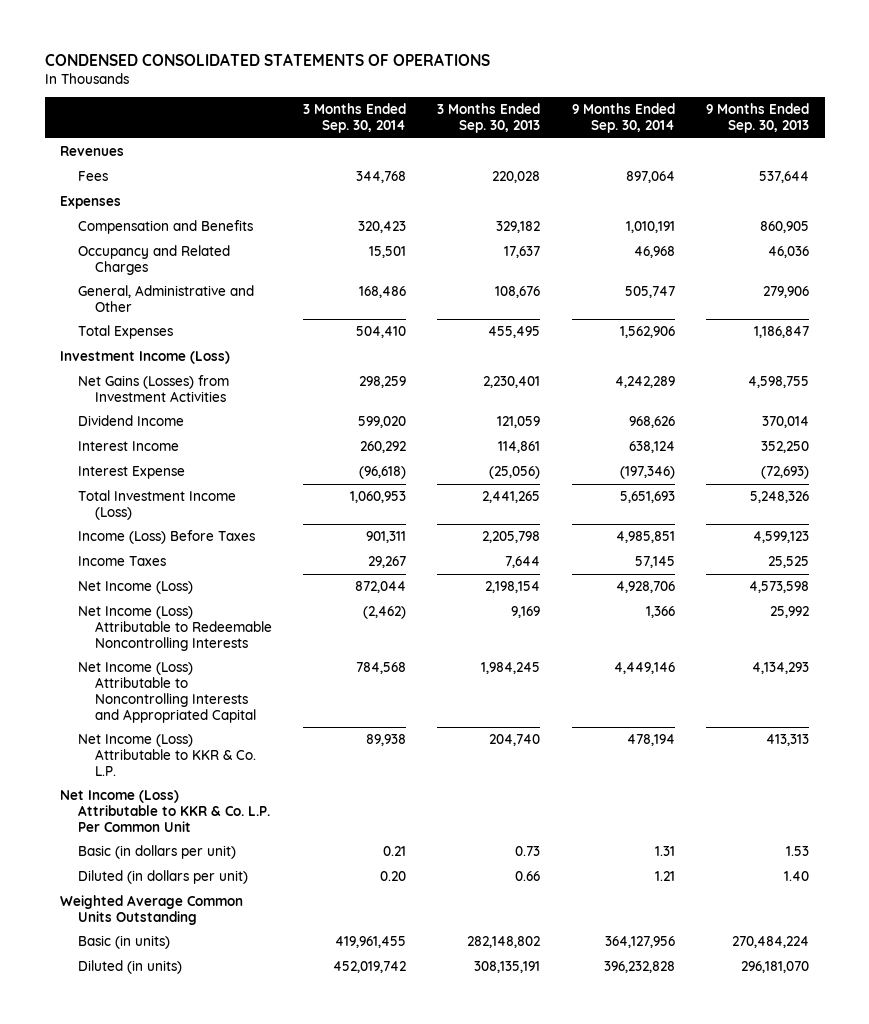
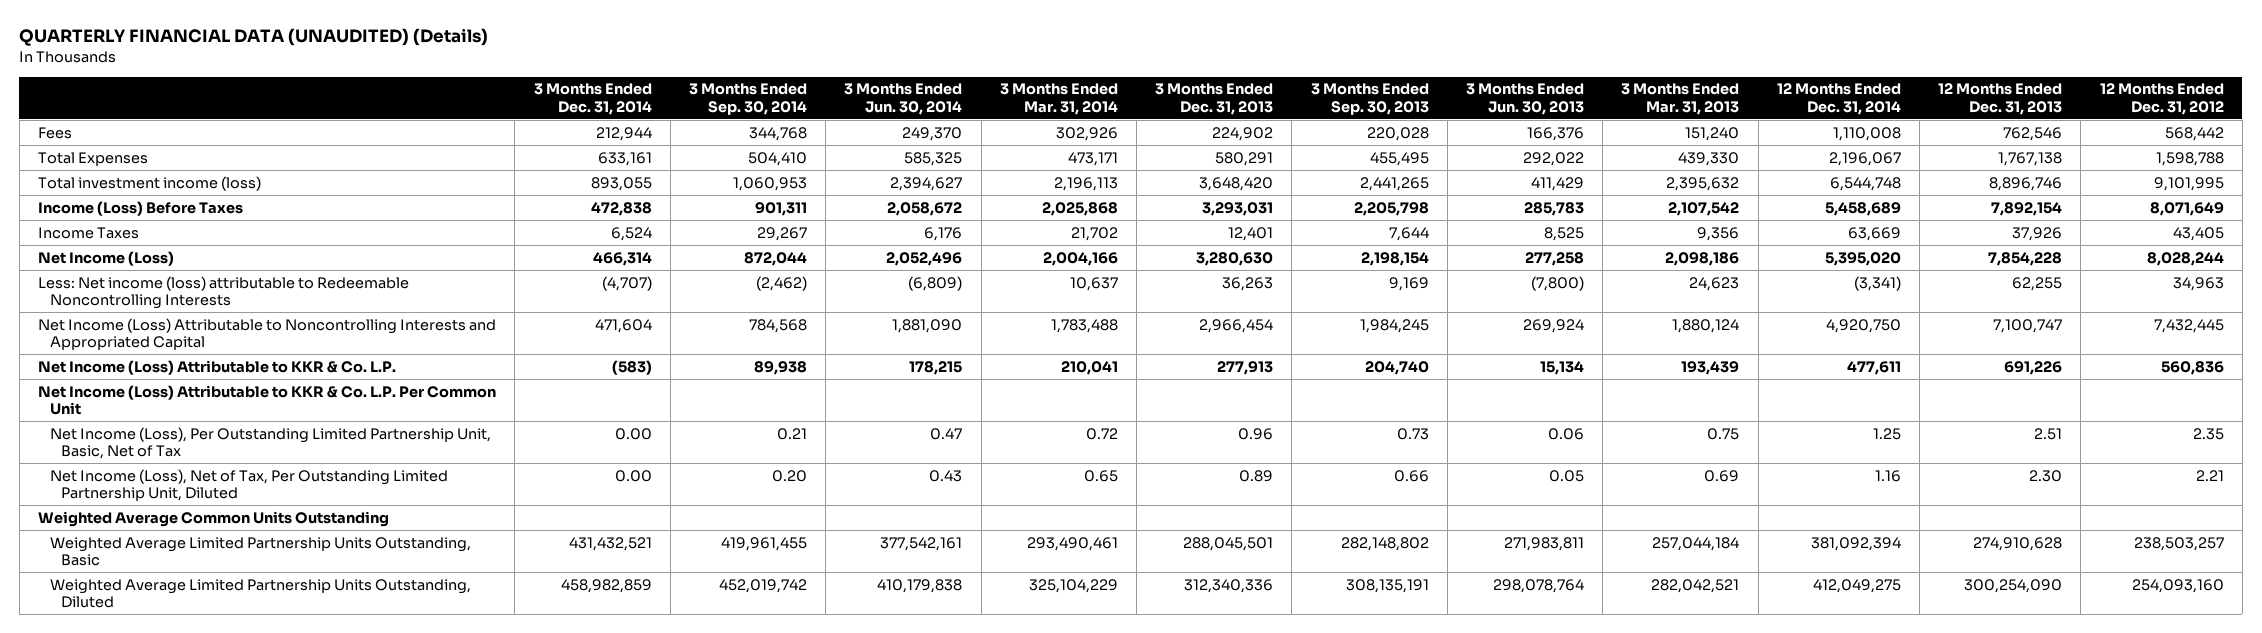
[44,52,490,66] CONDENSED CONSOLIDATED STATEMENTS OF OPERATIONS -> [19,28,489,47] QUARTERLY FINANCIAL DATA (UNAUDITED) (Details)
[571,103,675,134] 9 Months Ended Sep. 30, 2014 -> none
[706,103,810,134] 9 Months Ended Sep. 30, 2013 -> none
none -> [533,83,652,115] 3 Months Ended Dec. 31, 2014
none -> [844,83,963,115] 3 Months Ended Jun. 30, 2014
none -> [999,83,1118,115] 3 Months Ended Mar. 31, 2014
none -> [1155,83,1274,115] 3 Months Ended Dec. 31, 2013
none -> [1466,83,1585,115] 3 Months Ended Jun. 30, 2013
none -> [1621,83,1740,115] 3 Months Ended Mar. 31, 2013
none -> [1776,83,1901,115] 12 Months Ended Dec. 31, 2014
none -> [1938,83,2063,115] 12 Months Ended Dec. 31, 2013
none -> [2099,83,2224,115] 12 Months Ended Dec. 31, 2012
[60,146,125,157] Revenues -> none
[60,196,122,210] Expenses -> none
[77,220,253,235] Compensation and Benefits -> none
[77,245,230,275] Occupancy and Related Charges -> none
[77,285,254,312] General, Administrative and Other -> none
[60,351,231,365] Investment Income (Loss) -> none
[77,375,229,402] Net Gains (Losses) from Investment Activities -> none
[77,415,184,427] Dividend Income -> none
[77,441,179,452] Interest Income -> none
[77,466,185,480] Interest Expense -> none
[77,490,236,520] Total Investment Income (Loss) -> [38,175,262,191] Total investment income (loss)
[77,606,272,651] Net Income (Loss) Attributable to Redeemable Noncontrolling Interests -> [38,275,410,310] Less: Net income (loss) attributable to Redeemable Noncontrolling Interests
[77,845,236,860] Basic (in dollars per unit) -> [49,426,491,460] Net Income (Loss), Per Outstanding Limited Partnership Unit, Basic, Net of Tax
[77,870,248,885] Diluted (in dollars per unit) -> [49,468,448,502] Net Income (Loss), Net of Tax, Per Outstanding Limited Partnership Unit, Diluted
[77,935,170,950] Basic (in units) -> [49,536,471,567] Weighted Average Limited Partnership Units Outstanding, Basic
[77,960,182,975] Diluted (in units) -> [49,578,471,609] Weighted Average Limited Partnership Units Outstanding, Diluted

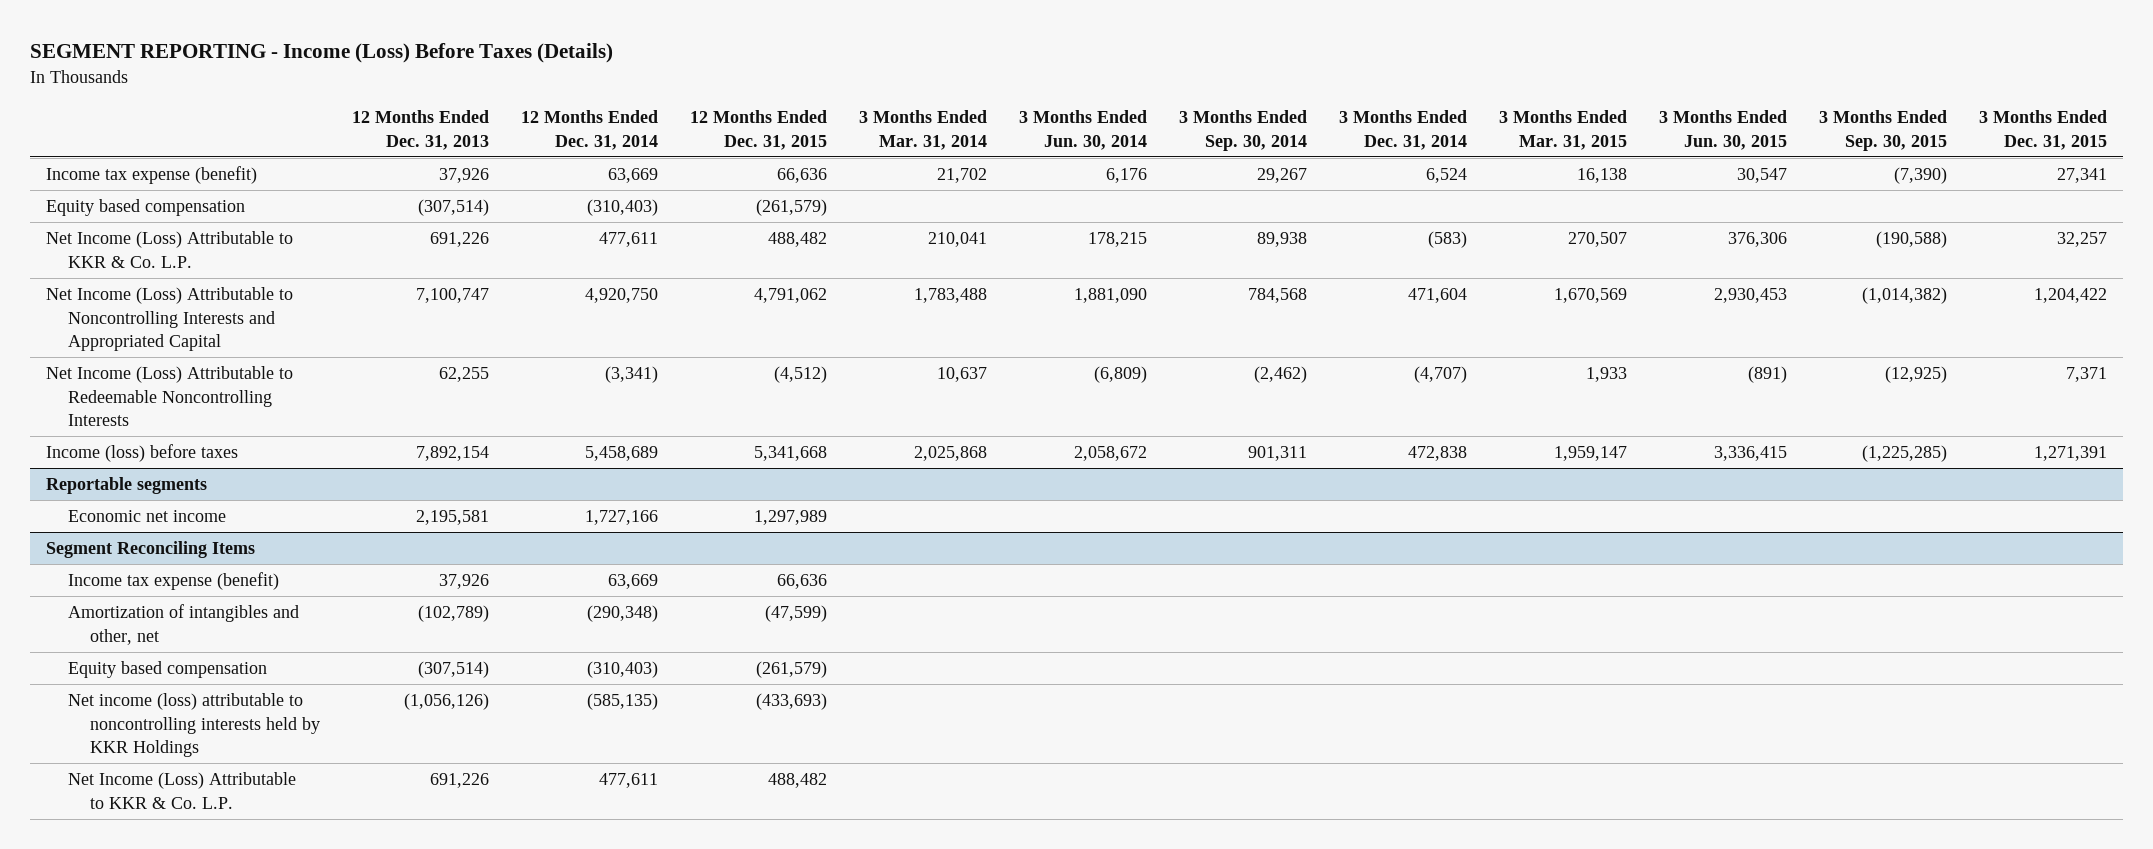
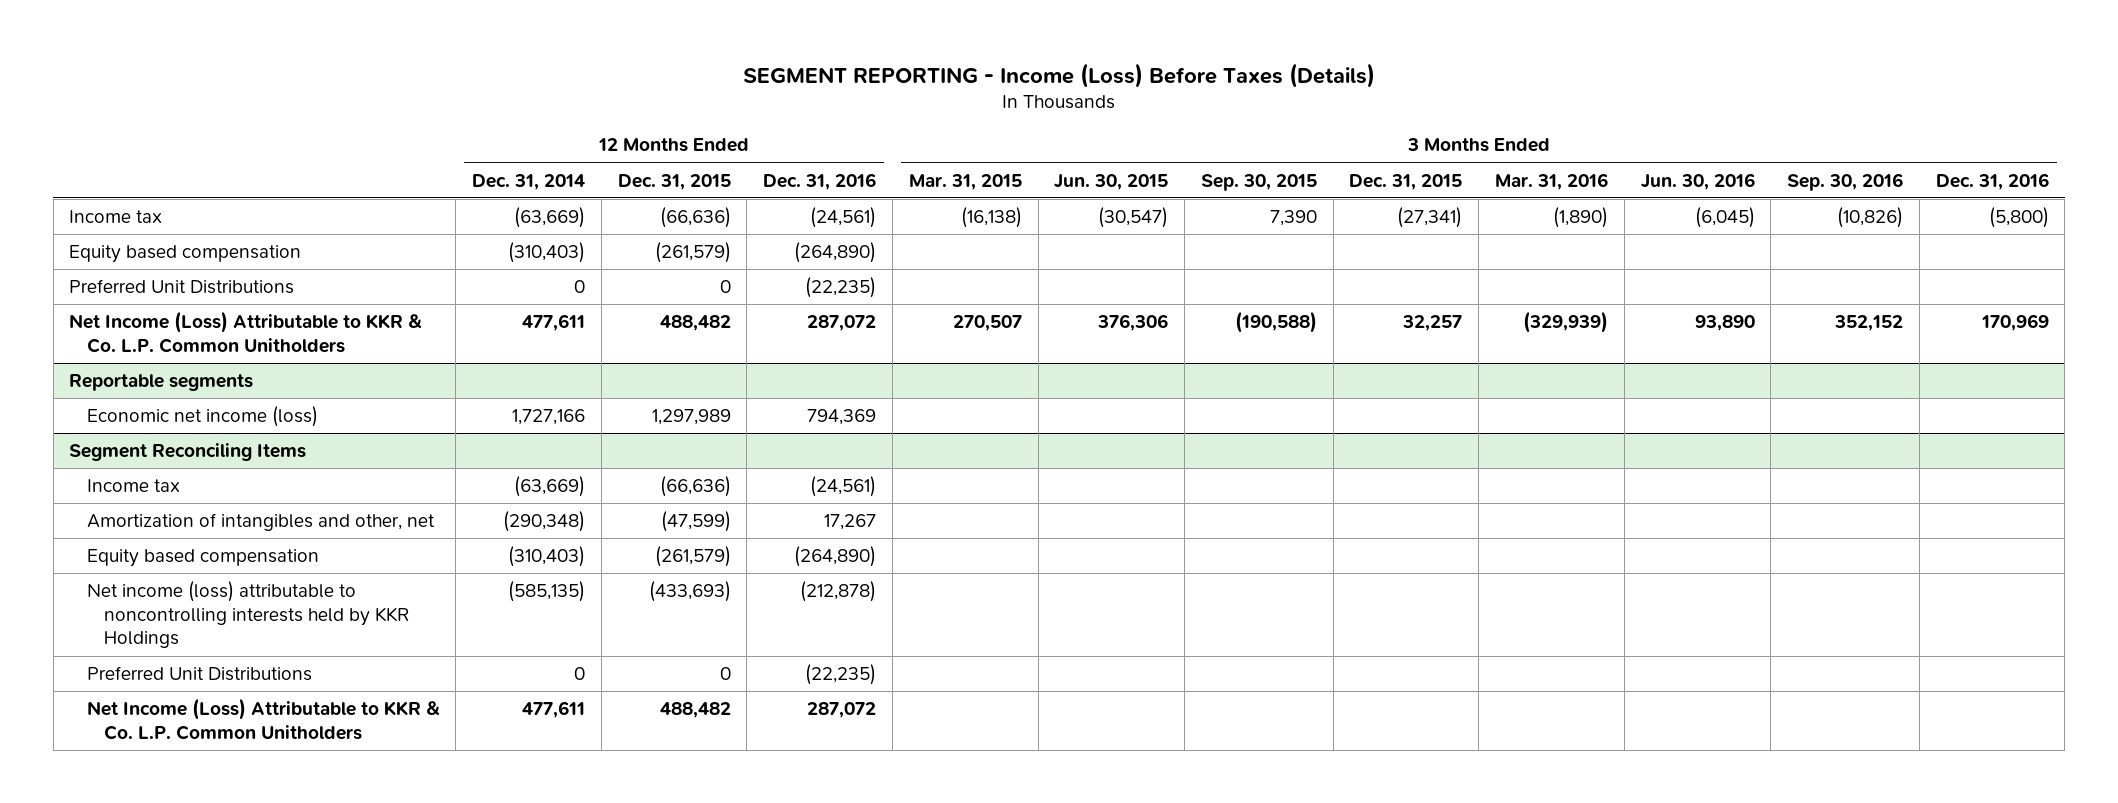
[352,110,490,150] 12 Months Ended Dec. 31, 2013 -> none
[859,110,988,150] 3 Months Ended Mar. 31, 2014 -> none
[1019,110,1148,150] 3 Months Ended Jun. 30, 2014 -> none
[1179,110,1308,151] 3 Months Ended Sep. 30, 2014 -> none
[1339,110,1468,150] 3 Months Ended Dec. 31, 2014 -> none
none -> [763,172,877,190] Dec. 31, 2016
none -> [1494,172,1608,190] Mar. 31, 2016
none -> [1640,172,1755,190] Jun. 30, 2016
none -> [1787,172,1904,191] Sep. 30, 2016
none -> [1935,172,2049,190] Dec. 31, 2016
[46,165,258,184] Income tax expense (benefit) -> [69,210,163,224] Income tax
[608,167,659,183] 63,669 -> [514,207,586,229] (63,669)
[777,167,828,183] 66,636 -> [659,207,731,229] (66,636)
[1577,167,1628,183] 16,138 -> [960,207,1022,229] (16,138)
[1737,167,1788,183] 30,547 -> [1098,207,1169,229] (30,547)
[1894,166,1948,184] (7,390) -> [1269,210,1317,227] 7,390
[2056,167,2107,183] 27,341 -> [1397,207,1463,229] (27,341)
[46,286,294,352] Net Income (Loss) Attributable to Noncontrolling Interests and Appropriated Capital -> none
[46,365,294,427] Net Income (Loss) Attributable to Redeemable Noncontrolling Interests -> none
[46,443,239,462] Income (loss) before taxes -> none
none -> [69,279,295,295] Preferred Unit Distributions
[46,230,294,268] Net Income (Loss) Attributable to KKR & Co. L.P. -> [69,311,423,353] Net Income (Loss) Attributable to KKR & Co. L.P. Common Unitholders
[68,509,227,522] Economic net income -> [86,406,318,428] Economic net income (loss)
[68,571,280,590] Income tax expense (benefit) -> [86,479,180,493] Income tax
[608,573,659,589] 63,669 -> [514,476,586,498] (63,669)
[777,573,828,589] 66,636 -> [659,476,731,498] (66,636)
none -> [86,666,312,682] Preferred Unit Distributions
[68,771,297,809] Net Income (Loss) Attributable to KKR & Co. L.P. -> [86,698,440,740] Net Income (Loss) Attributable to KKR & Co. L.P. Common Unitholders

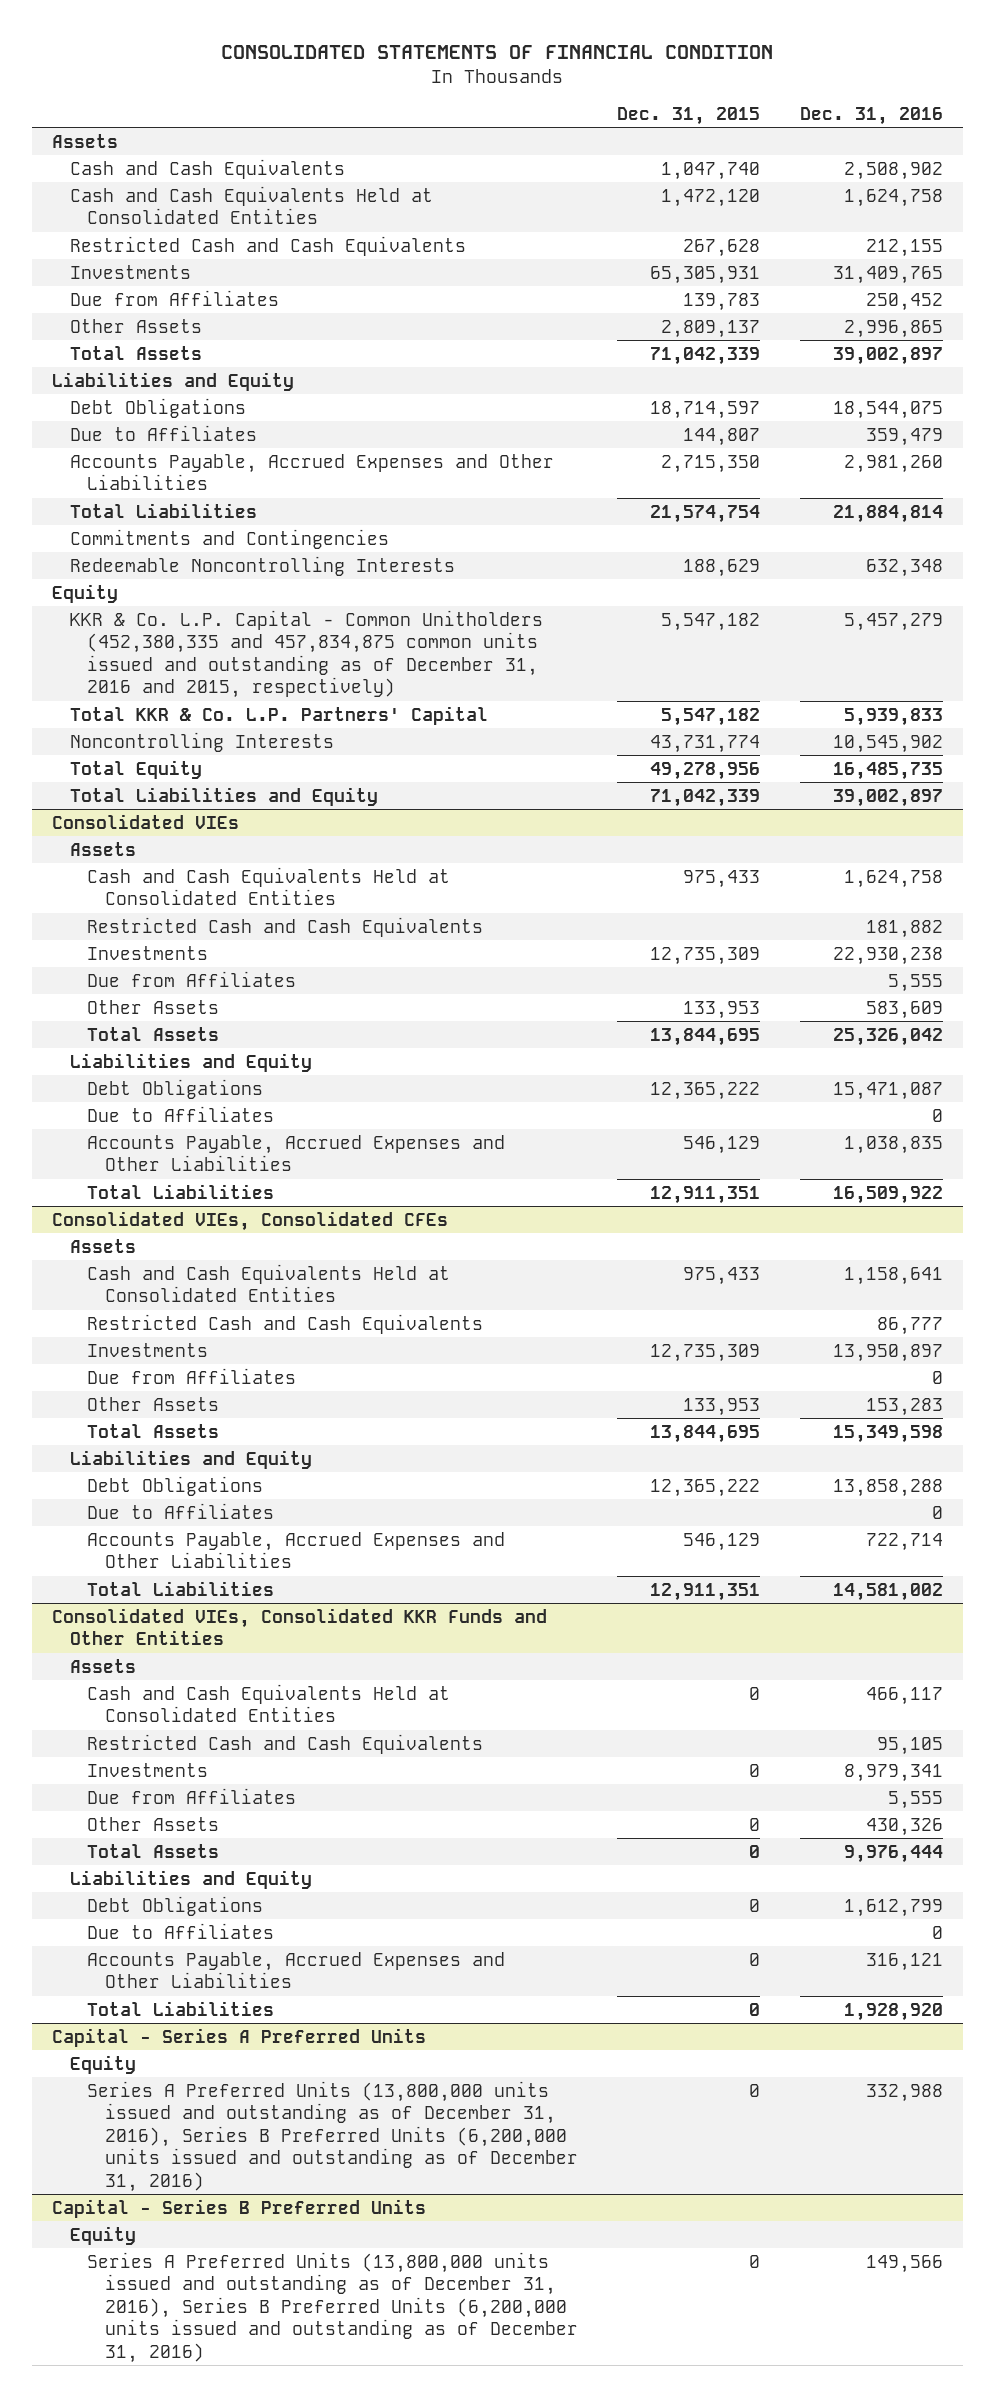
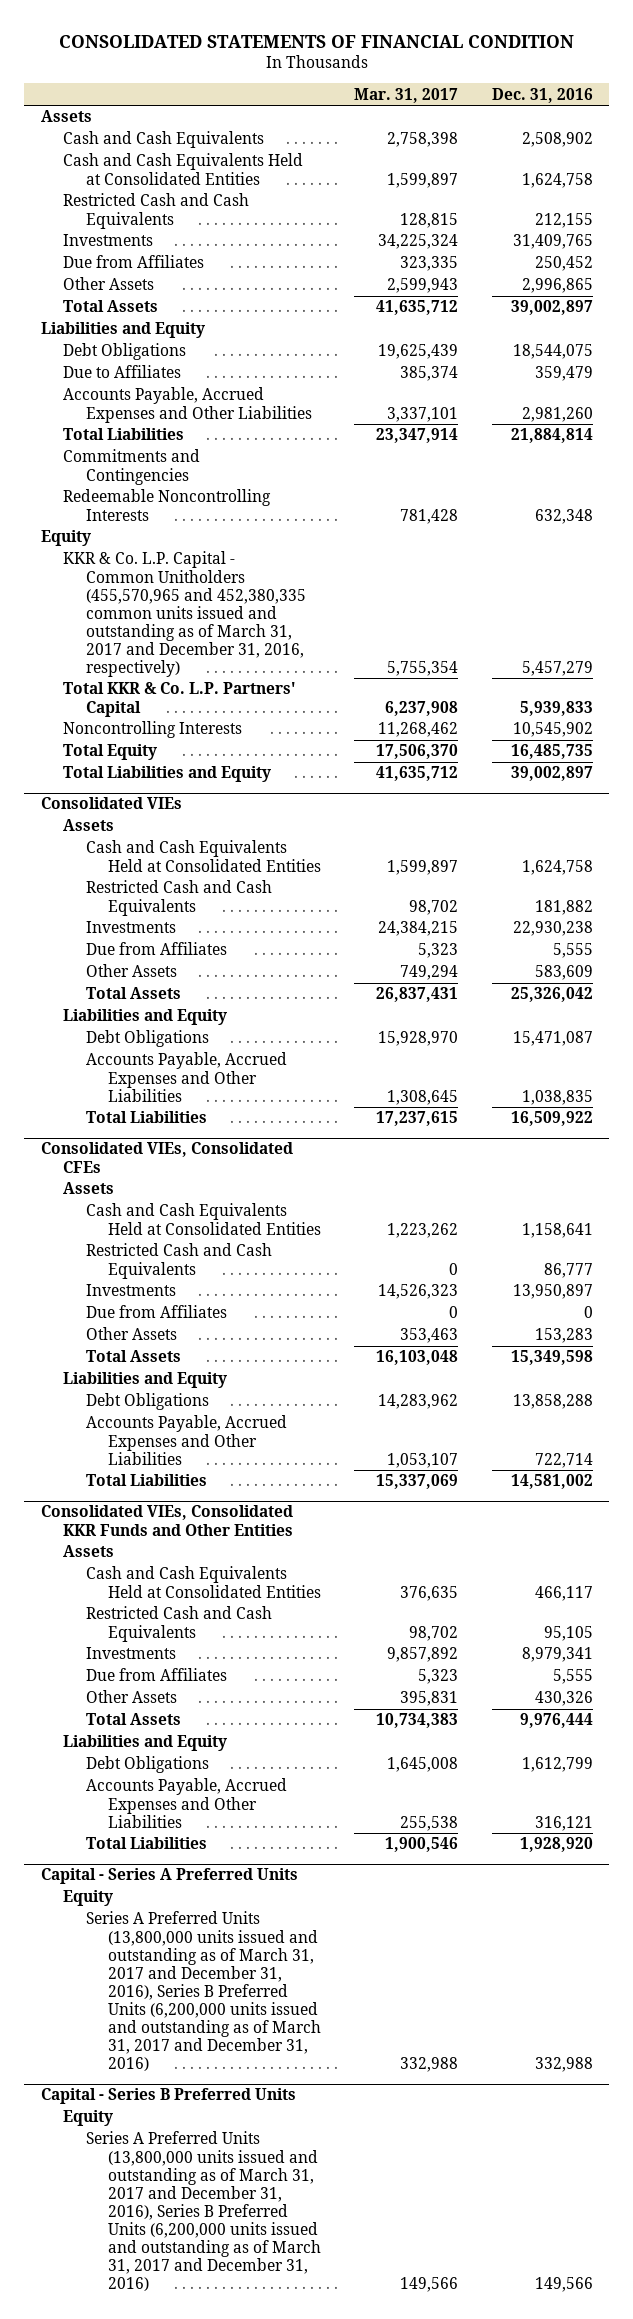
[617,106,761,125] Dec. 31, 2015 -> none
none -> [354,87,459,103] Mar. 31, 2017
[69,609,543,699] KKR & Co. L.P. Capital - Common Unitholders (452,380,335 and 457,834,875 common units issued and outstanding as of December 31, 2016 and 2015, respectively) -> [63,551,306,677] KKR & Co. L.P. Capital - Common Unitholders (455,570,965 and 452,380,335 common units issued and outstanding as of March 31, 2017 and December 31, 2016, respectively)
[87,1105,275,1122] Due to Affiliates -> none
[87,1502,275,1519] Due to Affiliates -> none
[87,1922,275,1939] Due to Affiliates -> none
[87,2080,578,2192] Series A Preferred Units (13,800,000 units issued and outstanding as of December 31, 2016), Series B Preferred Units (6,200,000 units issued and outstanding as of December 31, 2016) -> [85,1911,322,2072] Series A Preferred Units (13,800,000 units issued and outstanding as of March 31, 2017 and December 31, 2016), Series B Preferred Units (6,200,000 units issued and outstanding as of March 31, 2017 and December 31, 2016)
[87,2251,578,2363] Series A Preferred Units (13,800,000 units issued and outstanding as of December 31, 2016), Series B Preferred Units (6,200,000 units issued and outstanding as of December 31, 2016) -> [85,2131,322,2292] Series A Preferred Units (13,800,000 units issued and outstanding as of March 31, 2017 and December 31, 2016), Series B Preferred Units (6,200,000 units issued and outstanding as of March 31, 2017 and December 31, 2016)

